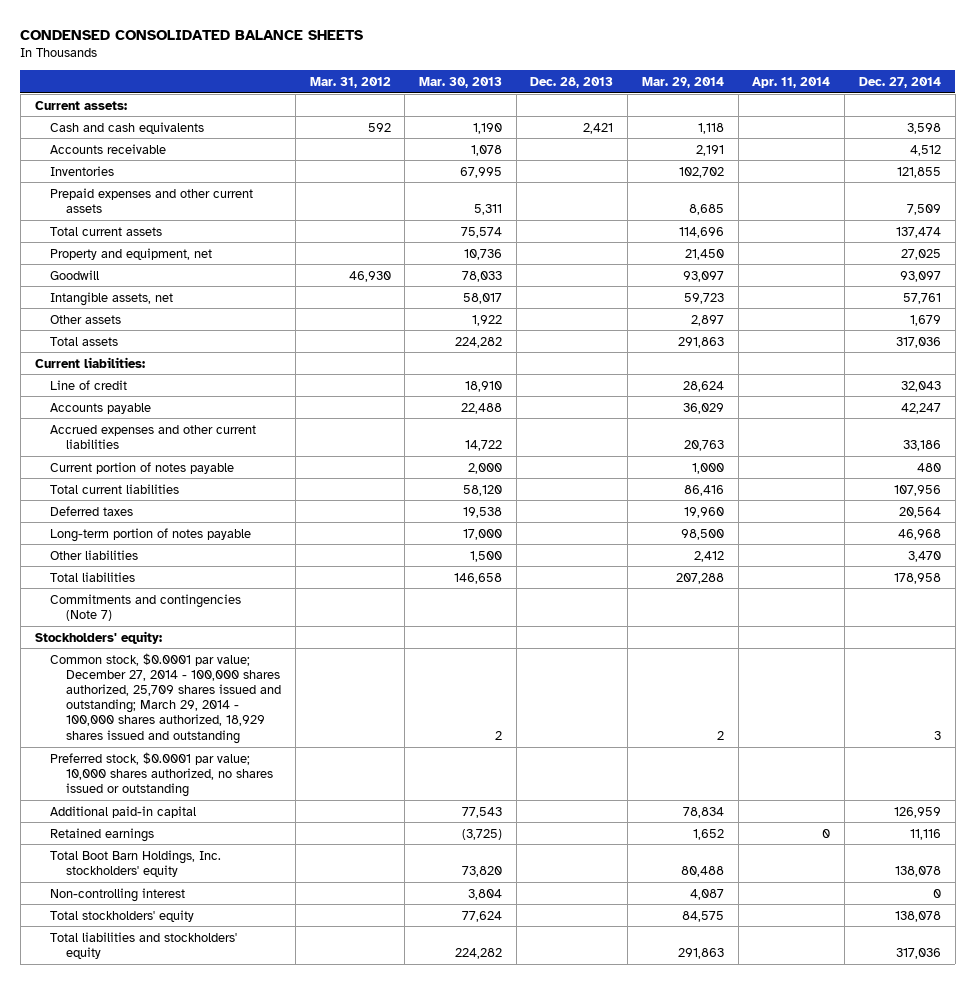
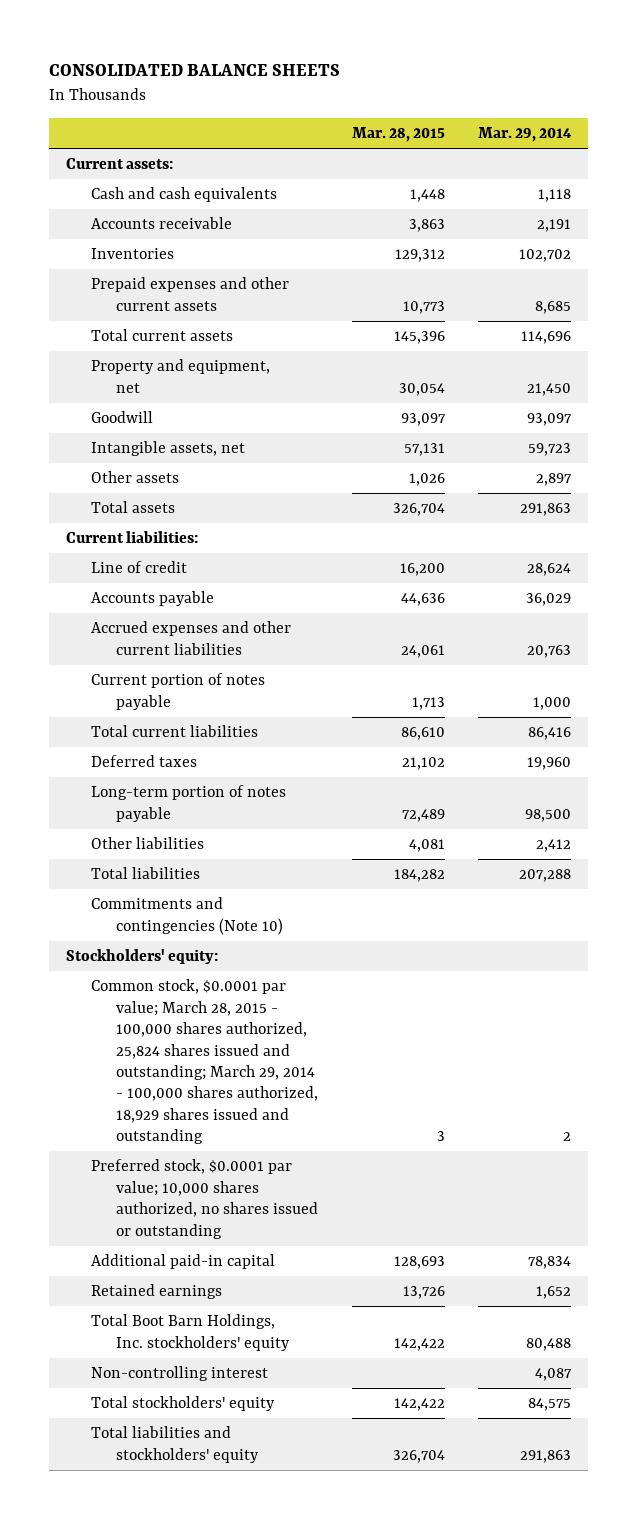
[20,30,364,41] CONDENSED CONSOLIDATED BALANCE SHEETS -> [49,64,341,77] CONSOLIDATED BALANCE SHEETS
[309,76,391,88] Mar. 31, 2012 -> none
[418,76,502,88] Mar. 30, 2013 -> none
[530,76,614,88] Dec. 28, 2013 -> none
[752,76,831,88] Apr. 11, 2014 -> none
[858,76,941,88] Dec. 27, 2014 -> none
none -> [351,126,445,142] Mar. 28, 2015
[50,593,242,621] Commitments and contingencies (Note 7) -> [91,897,284,935] Commitments and contingencies (Note 10)
[50,652,282,744] Common stock, $0.0001 par value; December 27, 2014 - 100,000 shares authorized, 25,709 shares issued and outstanding; March 29, 2014 - 100,000 shares authorized, 18,929 shares issued and outstanding -> [91,979,319,1145] Common stock, $0.0001 par value; March 28, 2015 - 100,000 shares authorized, 25,824 shares issued and outstanding; March 29, 2014 - 100,000 shares authorized, 18,929 shares issued and outstanding

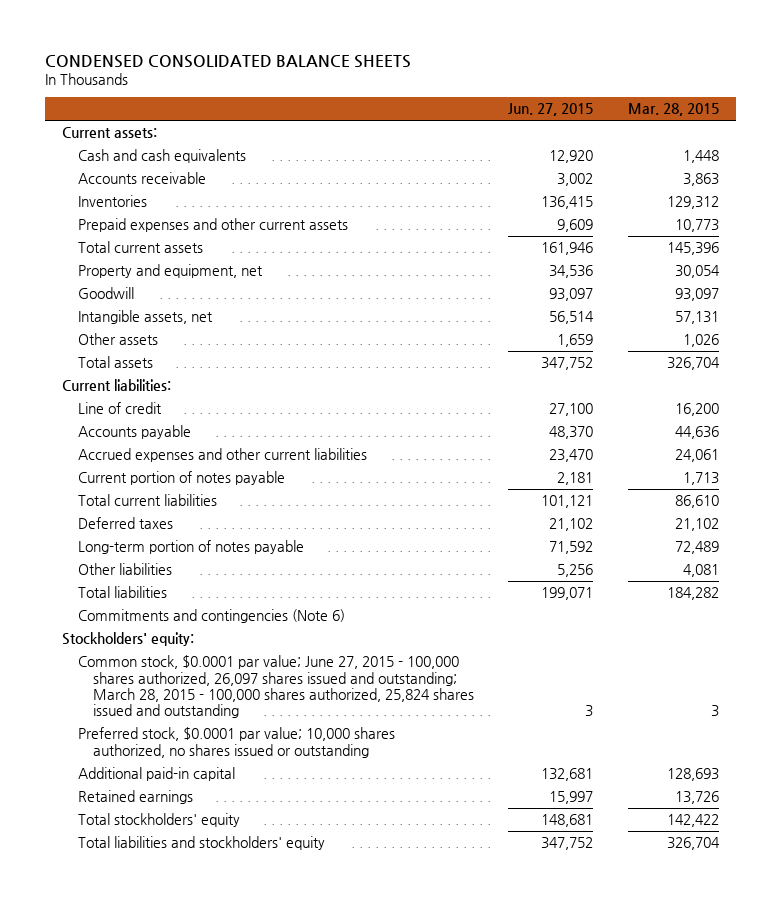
[49,64,341,77] CONSOLIDATED BALANCE SHEETS -> [44,54,411,68] CONDENSED CONSOLIDATED BALANCE SHEETS
[478,126,573,142] Mar. 29, 2014 -> none
none -> [508,103,594,117] Jun. 27, 2015
[91,897,284,935] Commitments and contingencies (Note 10) -> [77,609,345,624] Commitments and contingencies (Note 6)
[91,979,319,1145] Common stock, $0.0001 par value; March 28, 2015 - 100,000 shares authorized, 25,824 shares issued and outstanding; March 29, 2014 - 100,000 shares authorized, 18,929 shares issued and outstanding -> [77,655,475,718] Common stock, $0.0001 par value; June 27, 2015 - 100,000 shares authorized, 26,097 shares issued and outstanding; March 28, 2015 - 100,000 shares authorized, 25,824 shares issued and outstanding
[91,1314,291,1351] Total Boot Barn Holdings, Inc. stockholders' equity -> none
[91,1366,269,1382] Non-controlling interest -> none

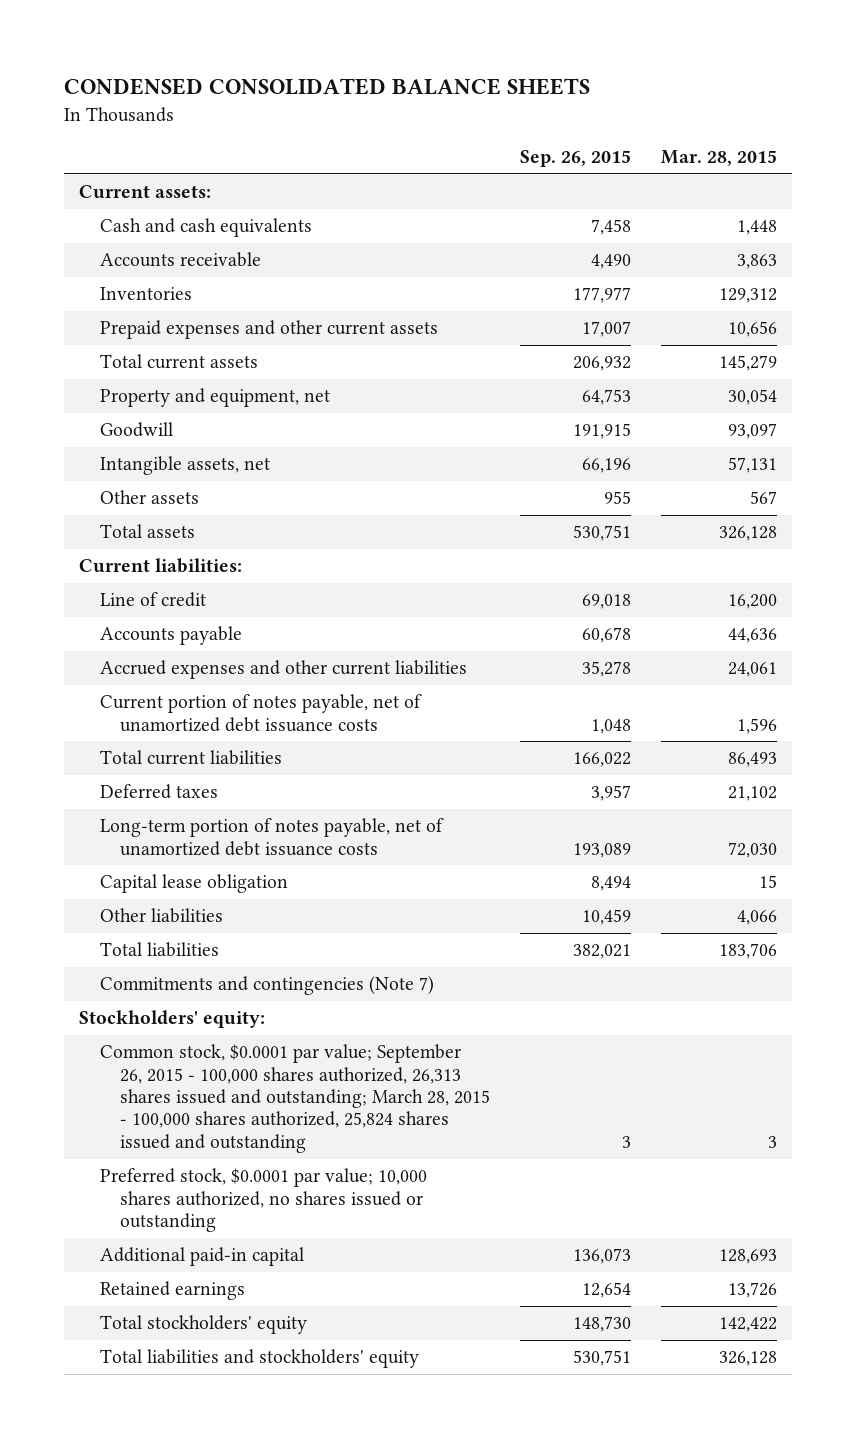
[508,103,594,117] Jun. 27, 2015 -> none
none -> [519,150,631,168] Sep. 26, 2015
[674,219,719,233] 10,773 -> [727,321,777,338] 10,656
[666,242,719,256] 145,396 -> [718,355,777,372] 145,279
[682,334,719,348] 1,026 -> [749,491,777,505] 567
[666,357,720,371] 326,704 -> [718,526,777,542] 326,128
[77,471,285,486] Current portion of notes payable -> [99,694,422,732] Current portion of notes payable, net of unamortized debt issuance costs
[682,472,719,486] 1,713 -> [736,717,777,734] 1,596
[674,495,719,509] 86,610 -> [727,752,777,768] 86,493
[77,540,304,555] Long-term portion of notes payable -> [99,818,444,856] Long-term portion of notes payable, net of unamortized debt issuance costs
[674,541,719,555] 72,489 -> [727,841,777,858] 72,030
none -> [99,874,288,894] Capital lease obligation
[682,564,719,578] 4,081 -> [736,910,777,926] 4,066
[666,587,719,601] 184,282 -> [718,943,777,960] 183,706
[77,609,345,624] Commitments and contingencies (Note 6) -> [99,976,434,996] Commitments and contingencies (Note 7)
[77,655,475,718] Common stock, $0.0001 par value; June 27, 2015 - 100,000 shares authorized, 26,097 shares issued and outstanding; March 28, 2015 - 100,000 shares authorized, 25,824 shares issued and outstanding -> [99,1044,490,1153] Common stock, $0.0001 par value; September 26, 2015 - 100,000 shares authorized, 26,313 shares issued and outstanding; March 28, 2015 - 100,000 shares authorized, 25,824 shares issued and outstanding
[666,837,720,851] 326,704 -> [718,1351,777,1367] 326,128

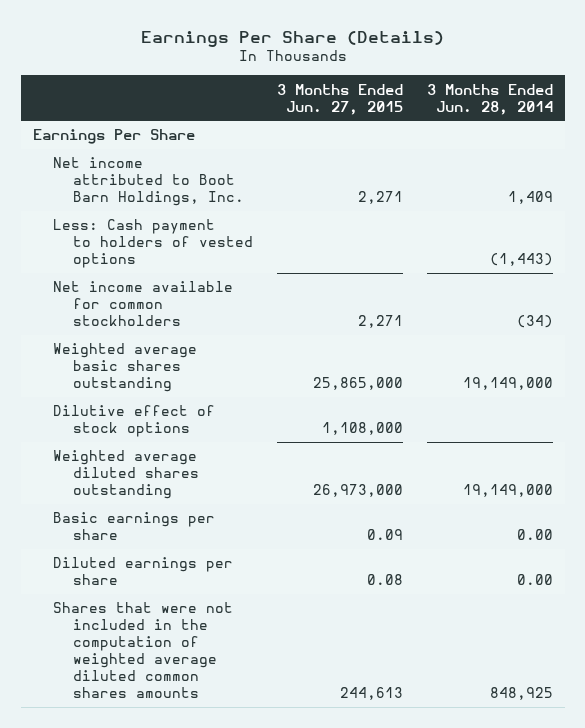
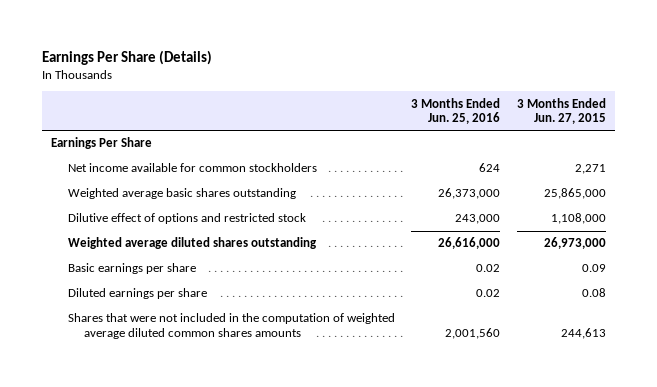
[426,83,553,115] 3 Months Ended Jun. 28, 2014 -> none
none -> [411,97,501,125] 3 Months Ended Jun. 25, 2016
[52,157,245,207] Net income attributed to Boot Barn Holdings, Inc. -> none
[52,219,254,269] Less: Cash payment to holders of vested options -> none
[52,405,215,438] Dilutive effect of stock options -> [67,213,306,225] Dilutive effect of options and restricted stock

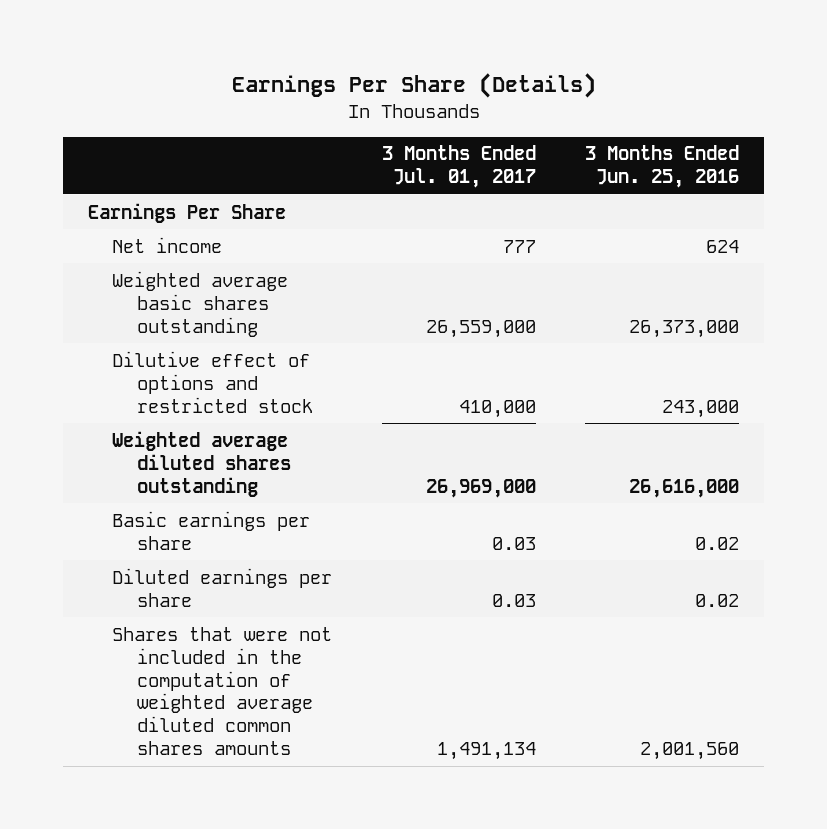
[517,97,607,125] 3 Months Ended Jun. 27, 2015 -> none
none -> [381,145,536,189] 3 Months Ended Jul. 01, 2017
[67,163,317,173] Net income available for common stockholders -> [112,236,223,253] Net income

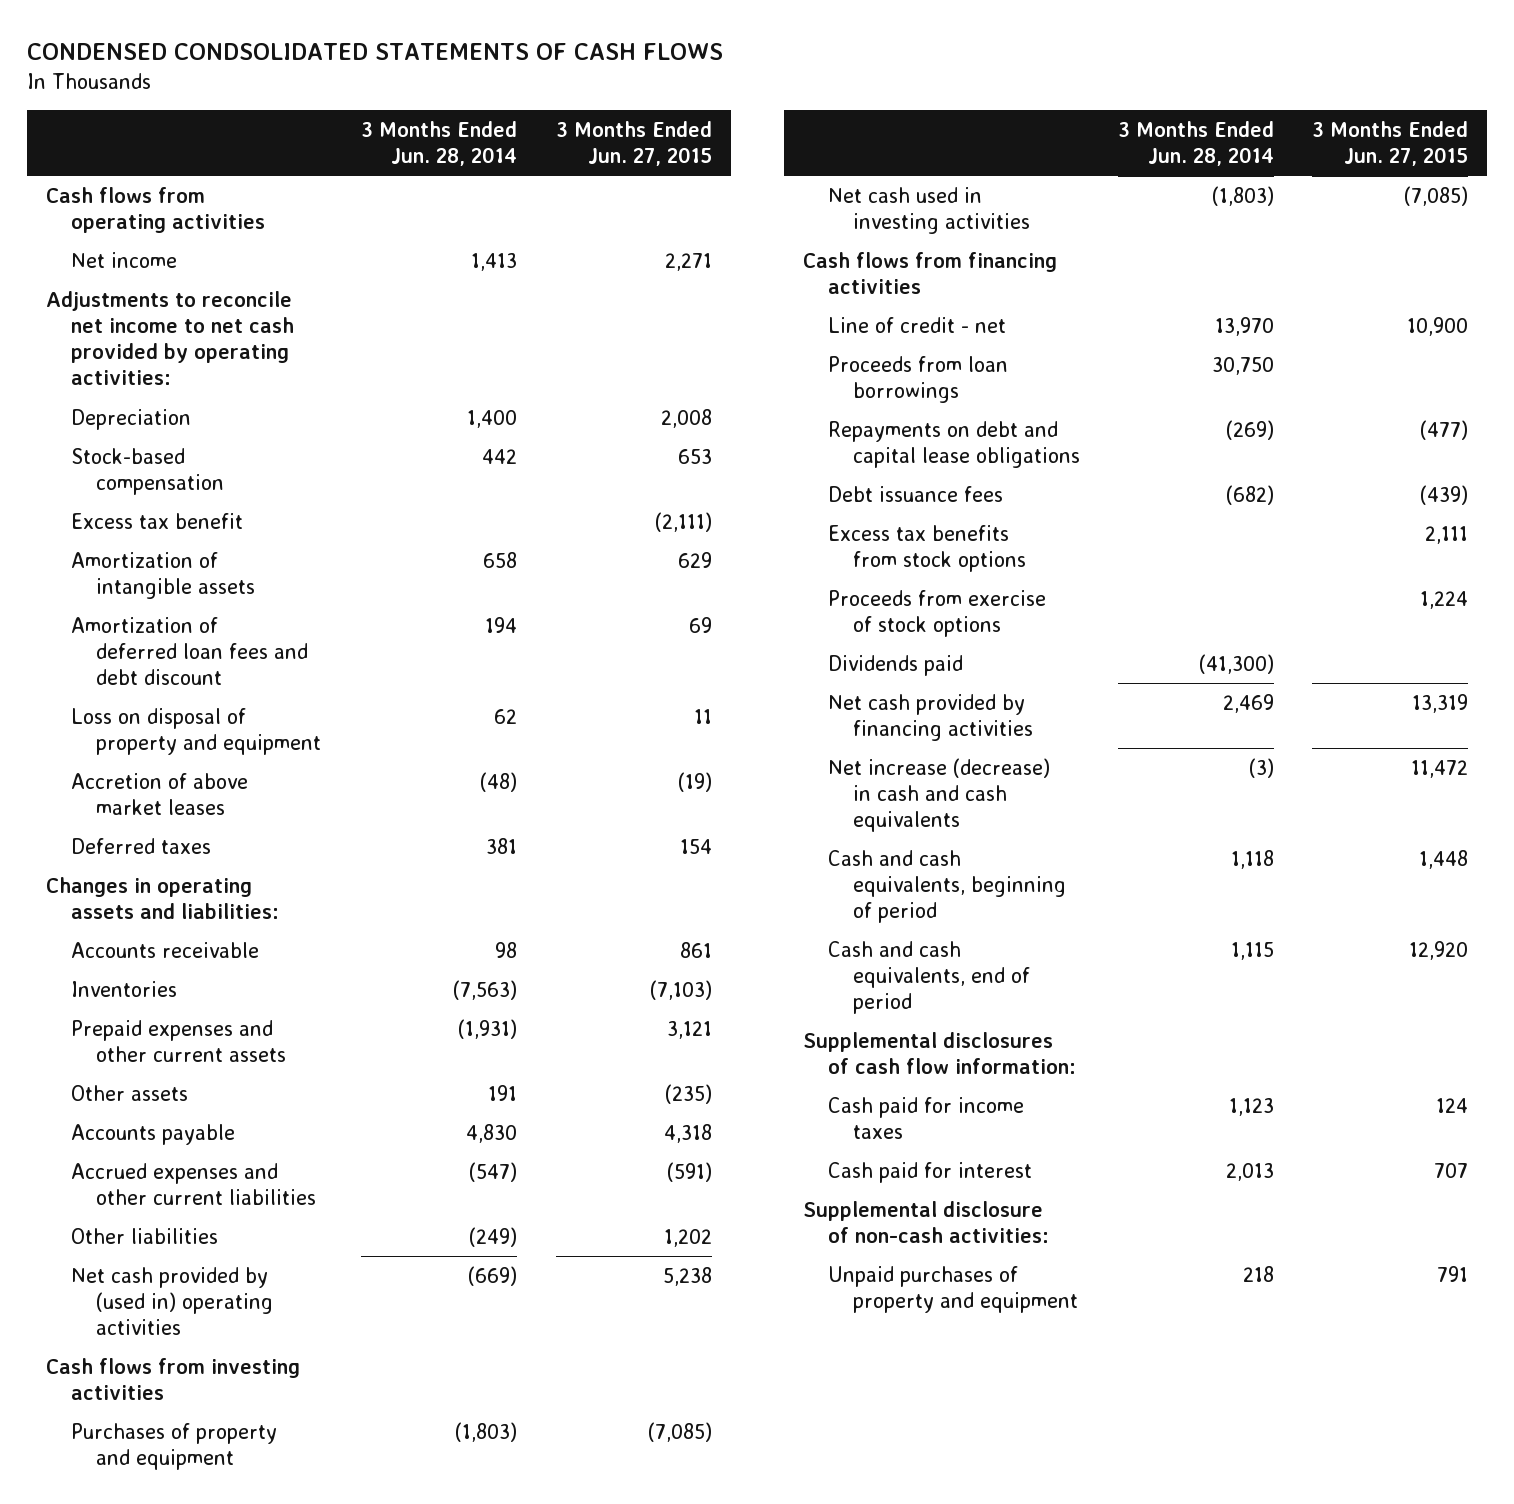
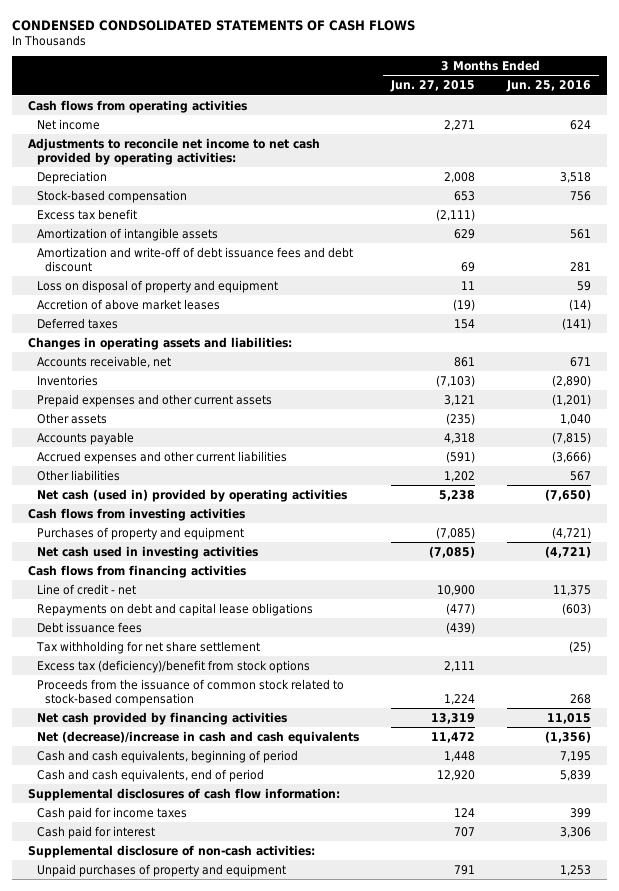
[361,120,518,167] 3 Months Ended Jun. 28, 2014 -> none
none -> [505,80,591,93] Jun. 25, 2016
[71,616,309,686] Amortization of deferred loan fees and debt discount -> [36,246,353,272] Amortization and write-off of debt issuance fees and debt discount
[71,941,260,958] Accounts receivable -> [36,355,171,368] Accounts receivable, net
[71,1266,274,1336] Net cash provided by (used in) operating activities -> [36,488,347,502] Net cash (used in) provided by operating activities
[827,355,1008,403] Proceeds from loan borrowings -> none
[827,654,963,676] Dividends paid -> none
none -> [35,640,260,654] Tax withholding for net share settlement
[827,524,1026,572] Excess tax benefits from stock options -> [36,659,310,673] Excess tax (deficiency)/benefit from stock options
[827,589,1046,637] Proceeds from exercise of stock options -> [36,678,344,706] Proceeds from the issuance of common stock related to stock-based compensation
[827,757,1050,833] Net increase (decrease) in cash and cash equivalents -> [36,730,359,744] Net (decrease)/increase in cash and cash equivalents

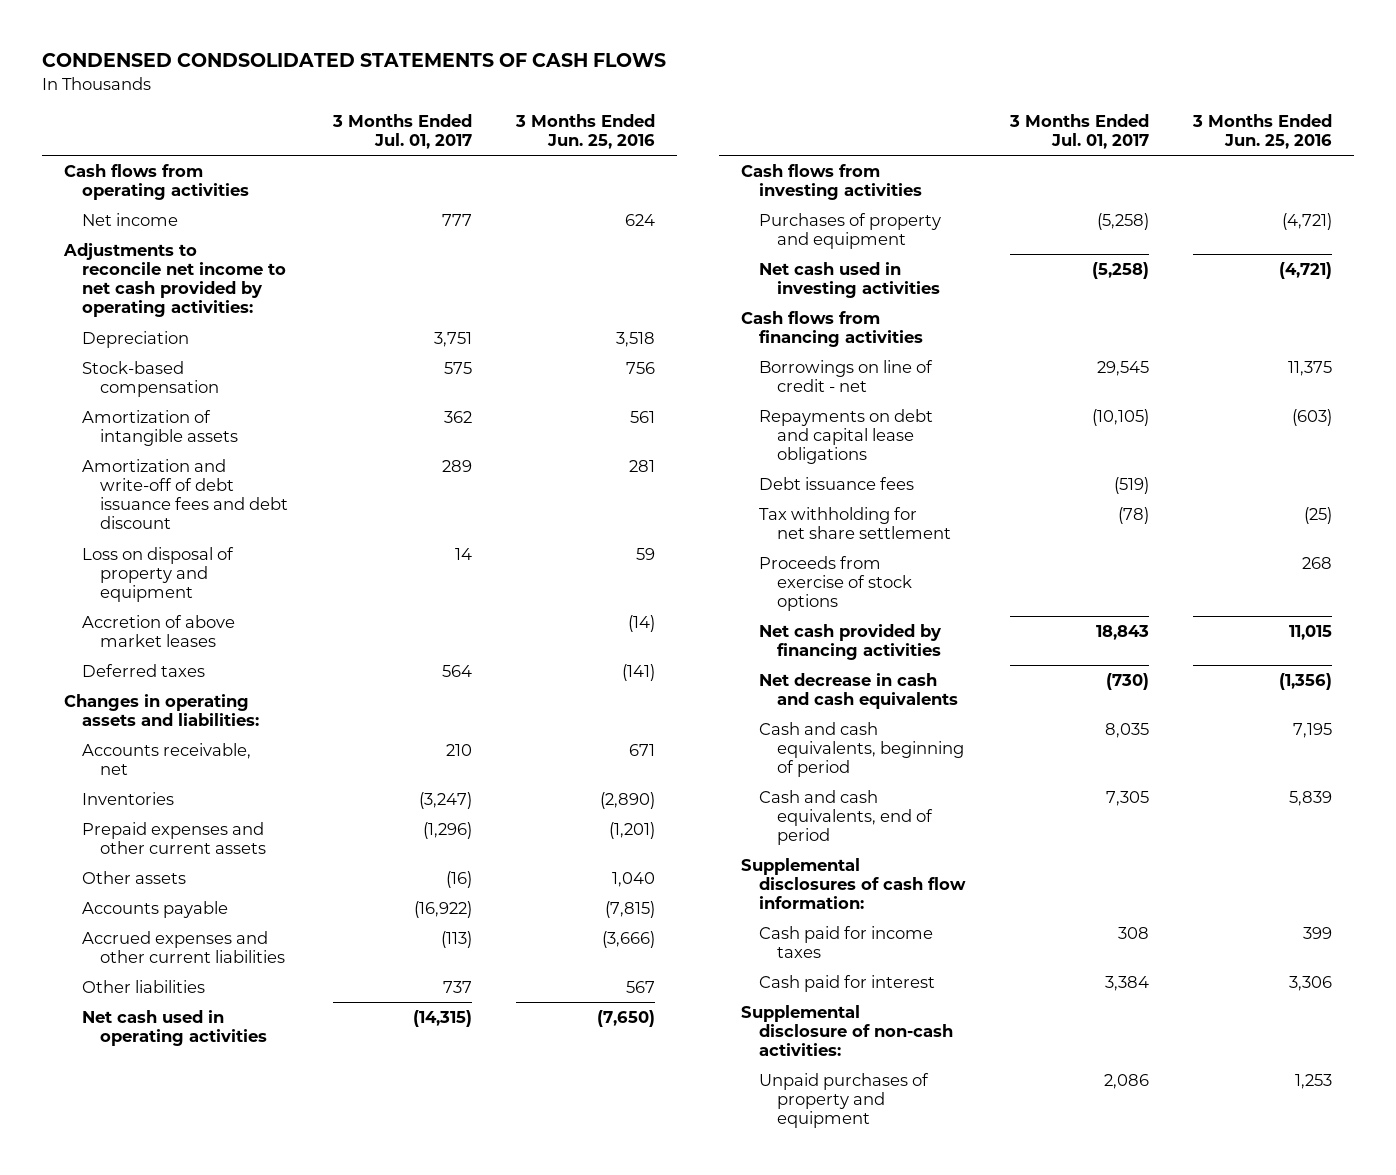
[389,80,475,93] Jun. 27, 2015 -> none
none -> [331,113,472,150] 3 Months Ended Jul. 01, 2017
[36,208,137,220] Excess tax benefit -> none
[36,488,347,502] Net cash (used in) provided by operating activities -> [81,1009,268,1046] Net cash used in operating activities
[36,583,136,595] Line of credit - net -> [759,359,934,392] Borrowings on line of credit - net
[36,659,310,673] Excess tax (deficiency)/benefit from stock options -> none
[36,678,344,706] Proceeds from the issuance of common stock related to stock-based compensation -> [759,555,913,612] Proceeds from exercise of stock options
[36,730,359,744] Net (decrease)/increase in cash and cash equivalents -> [759,672,959,709] Net decrease in cash and cash equivalents

